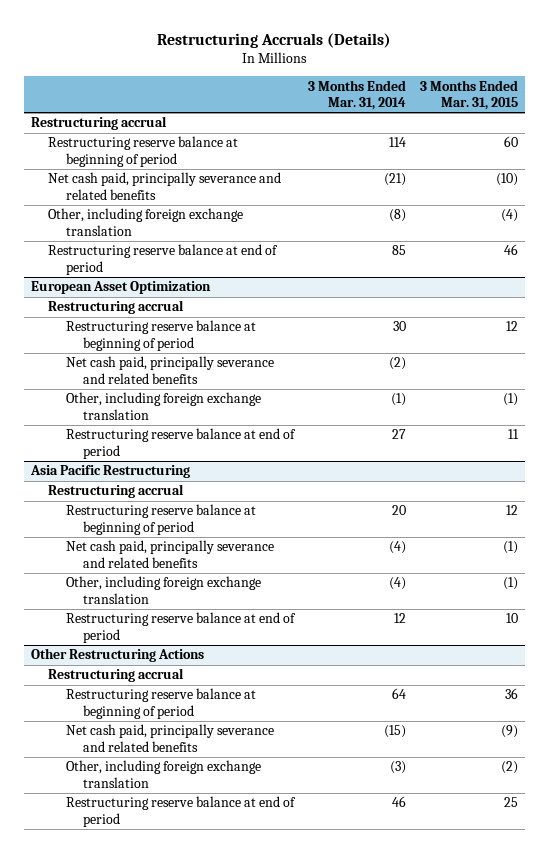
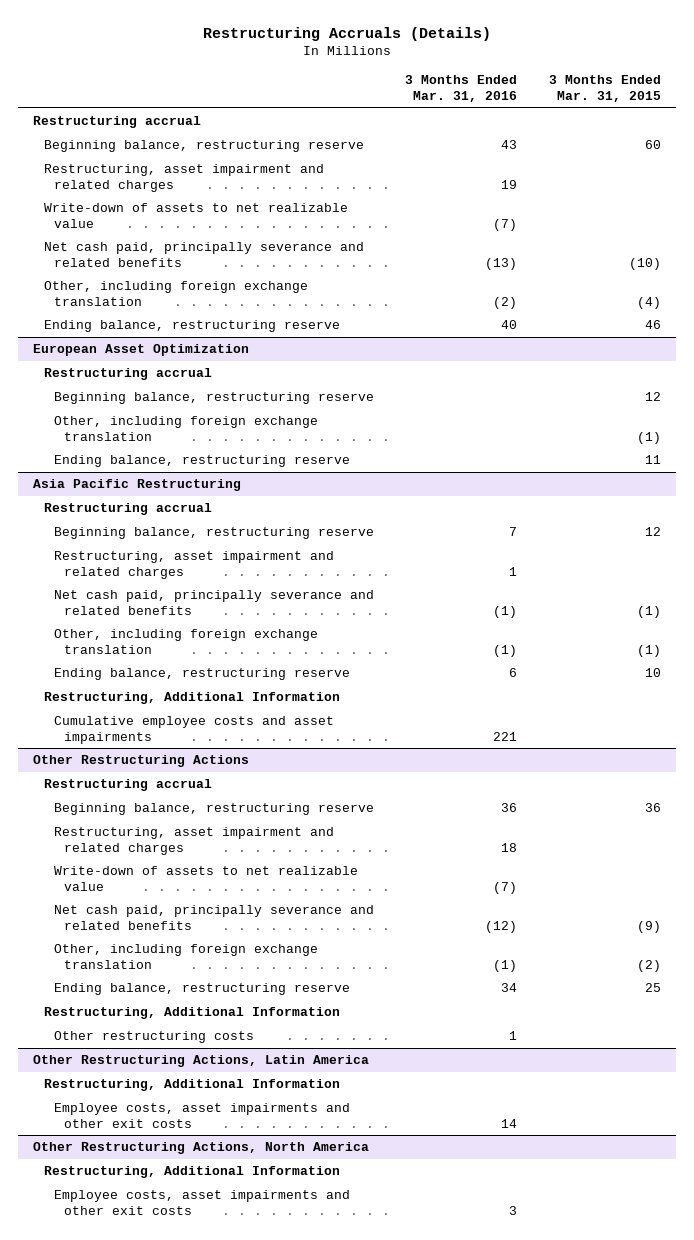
[307,79,406,110] 3 Months Ended Mar. 31, 2014 -> none
none -> [405,75,518,103] 3 Months Ended Mar. 31, 2016
[48,136,239,167] Restructuring reserve balance at beginning of period -> [43,140,364,153] Beginning balance, restructuring reserve
none -> [43,164,324,192] Restructuring, asset impairment and related charges
none -> [43,203,348,228] Write-down of assets to net realizable value
[48,244,279,275] Restructuring reserve balance at end of period -> [43,320,340,333] Ending balance, restructuring reserve
[65,356,274,384] Net cash paid, principally severance and related benefits -> none
[65,320,256,351] Restructuring reserve balance at beginning of period -> [54,392,375,405] Beginning balance, restructuring reserve
[65,428,296,459] Restructuring reserve balance at end of period -> [54,455,351,468] Ending balance, restructuring reserve
[65,504,256,535] Restructuring reserve balance at beginning of period -> [54,527,375,540] Beginning balance, restructuring reserve
none -> [54,551,335,579] Restructuring, asset impairment and related charges
[65,612,296,643] Restructuring reserve balance at end of period -> [54,668,351,681] Ending balance, restructuring reserve
none -> [43,692,340,705] Restructuring, Additional Information
none -> [54,716,335,744] Cumulative employee costs and asset impairments
[65,688,256,719] Restructuring reserve balance at beginning of period -> [54,803,375,816] Beginning balance, restructuring reserve
none -> [54,827,335,855] Restructuring, asset impairment and related charges
none -> [54,866,359,891] Write-down of assets to net realizable value
[65,796,296,827] Restructuring reserve balance at end of period -> [54,983,351,996] Ending balance, restructuring reserve
none -> [43,1007,340,1020] Restructuring, Additional Information
none -> [54,1031,255,1044] Other restructuring costs
none -> [33,1055,370,1068] Other Restructuring Actions, Latin America
none -> [43,1079,340,1092] Restructuring, Additional Information
none -> [54,1103,351,1128] Employee costs, asset impairments and other exit costs
none -> [33,1142,370,1155] Other Restructuring Actions, North America
none -> [43,1166,340,1179] Restructuring, Additional Information
none -> [54,1190,351,1215] Employee costs, asset impairments and other exit costs

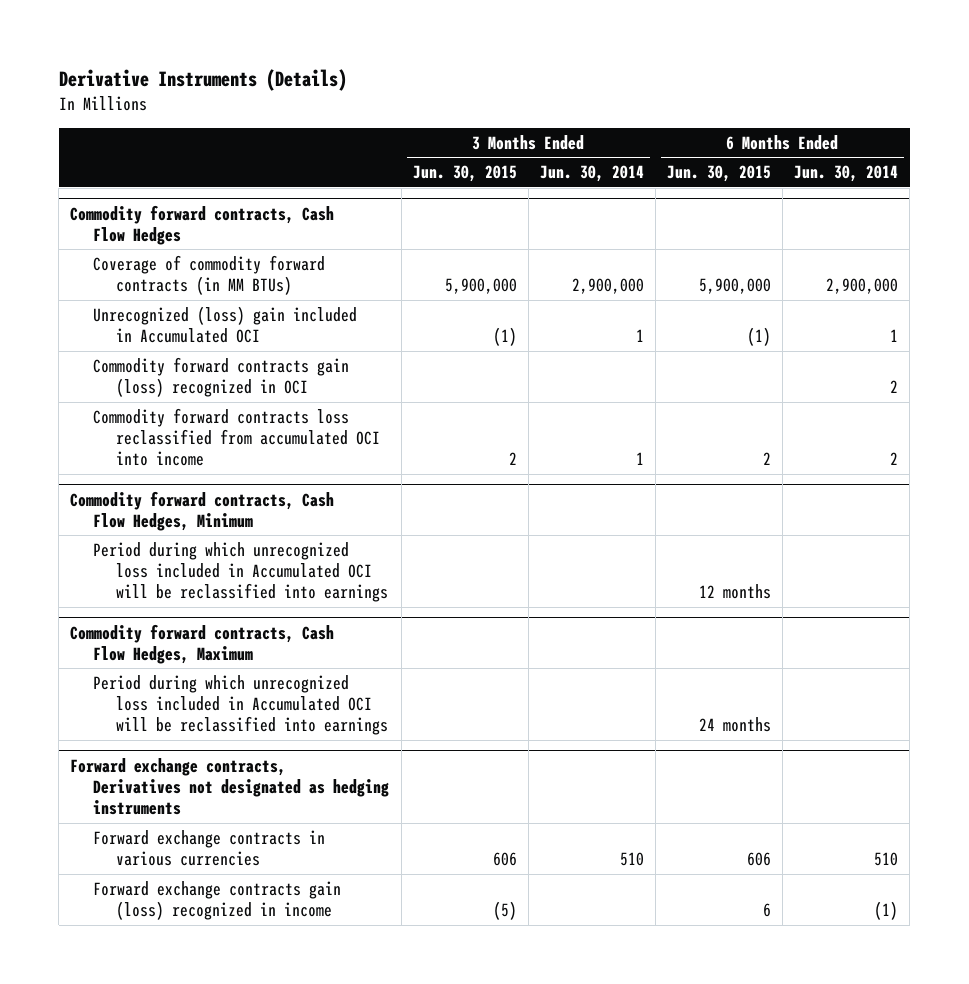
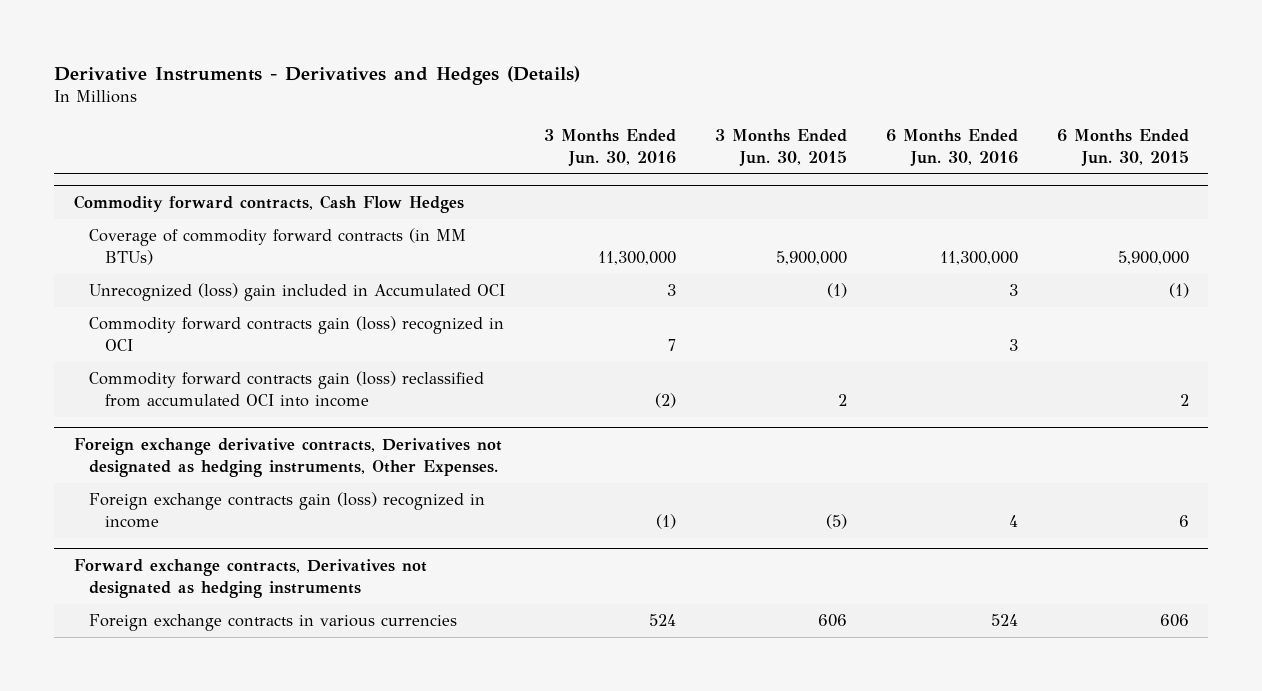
[58,69,347,92] Derivative Instruments (Details) -> [54,66,581,86] Derivative Instruments - Derivatives and Hedges (Details)
[539,165,644,183] Jun. 30, 2014 -> none
[794,165,899,183] Jun. 30, 2014 -> none
none -> [544,129,677,167] 3 Months Ended Jun. 30, 2016
none -> [885,129,1018,167] 6 Months Ended Jun. 30, 2016
[70,490,335,531] Commodity forward contracts, Cash Flow Hedges, Minimum -> none
[93,541,389,603] Period during which unrecognized loss included in Accumulated OCI will be reclassified into earnings -> none
[70,623,335,664] Commodity forward contracts, Cash Flow Hedges, Maximum -> none
[93,674,389,736] Period during which unrecognized loss included in Accumulated OCI will be reclassified into earnings -> none
[93,407,381,467] Commodity forward contracts loss reclassified from accumulated OCI into income -> [89,371,485,407] Commodity forward contracts gain (loss) reclassified from accumulated OCI into income
none -> [73,438,502,477] Foreign exchange derivative contracts, Derivatives not designated as hedging instruments, Other Expenses.
none -> [89,492,486,528] Foreign exchange contracts gain (loss) recognized in income
[93,880,342,921] Forward exchange contracts gain (loss) recognized in income -> none
[93,829,326,867] Forward exchange contracts in various currencies -> [89,614,458,632] Foreign exchange contracts in various currencies

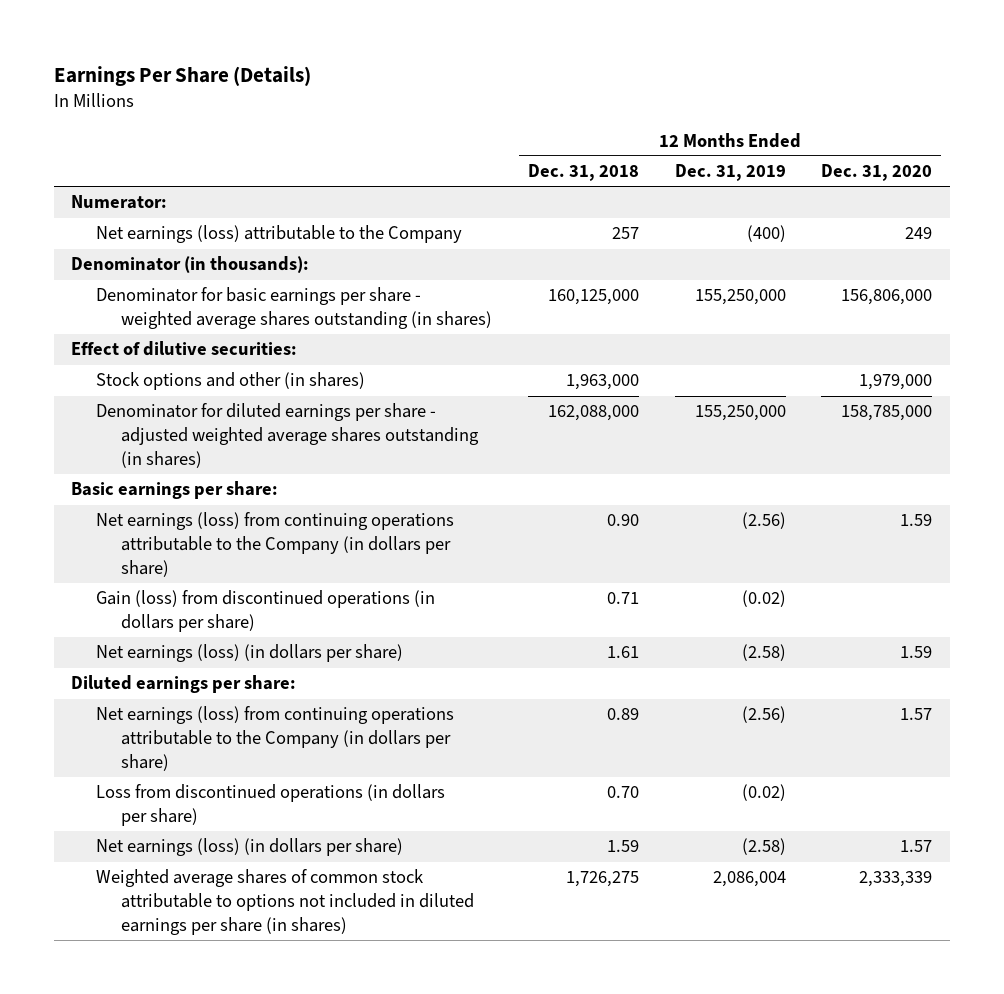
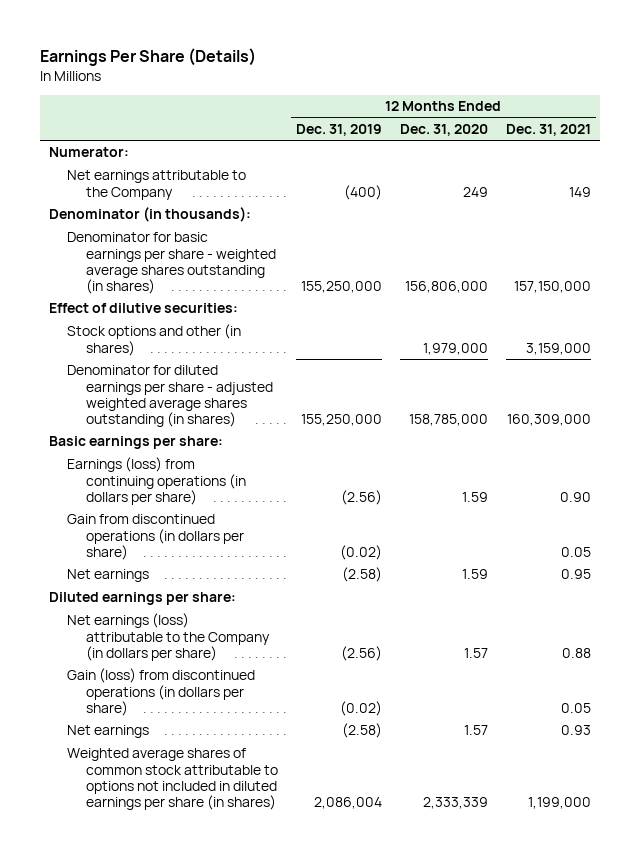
[527,164,639,182] Dec. 31, 2018 -> none
none -> [506,124,592,137] Dec. 31, 2021
[96,225,463,244] Net earnings (loss) attributable to the Company -> [67,170,247,200] Net earnings attributable to the Company
[96,512,455,578] Net earnings (loss) from continuing operations attributable to the Company (in dollars per share) -> [67,457,246,505] Earnings (loss) from continuing operations (in dollars per share)
none -> [67,514,244,560] Gain from discontinued operations (in dollars per share)
[96,644,404,663] Net earnings (loss) (in dollars per share) -> [67,569,150,583] Net earnings
[96,784,446,827] Loss from discontinued operations (in dollars per share) -> none
[96,706,455,772] Net earnings (loss) from continuing operations attributable to the Company (in dollars per share) -> [67,613,270,661] Net earnings (loss) attributable to the Company (in dollars per share)
[96,590,436,633] Gain (loss) from discontinued operations (in dollars per share) -> [67,668,256,716] Gain (loss) from discontinued operations (in dollars per share)
[96,838,404,857] Net earnings (loss) (in dollars per share) -> [67,725,150,739] Net earnings

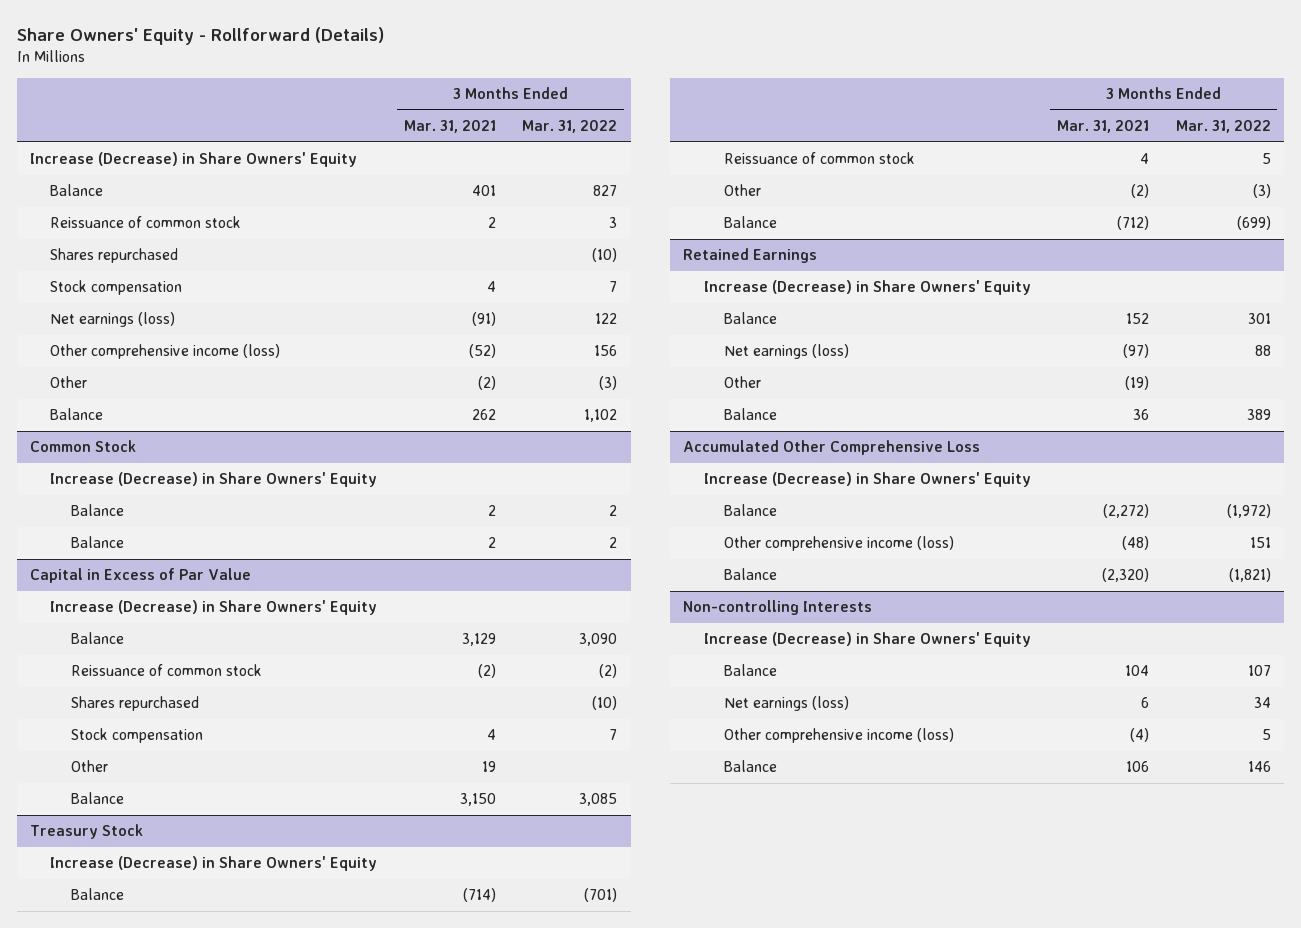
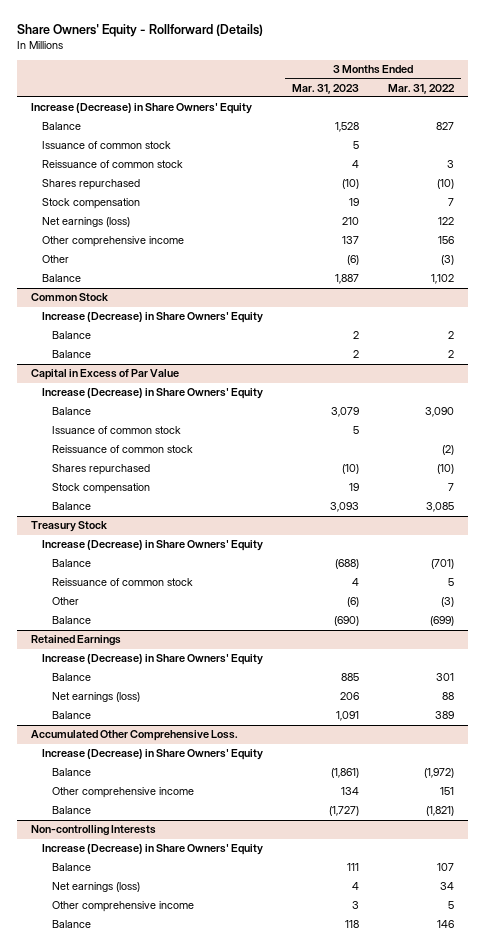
[403,120,496,134] Mar. 31, 2021 -> none
none -> [291,83,359,94] Mar. 31, 2023
none -> [41,141,171,150] Issuance of common stock
[50,344,281,360] Other comprehensive income (loss) -> [41,236,184,248] Other comprehensive income
none -> [52,426,182,435] Issuance of common stock
[70,760,108,773] Other -> none
[723,376,761,389] Other -> none
[683,440,981,456] Accumulated Other Comprehensive Loss -> [31,730,239,742] Accumulated Other Comprehensive Loss.
[723,536,954,552] Other comprehensive income (loss) -> [52,787,195,799] Other comprehensive income
[723,728,954,744] Other comprehensive income (loss) -> [52,901,195,913] Other comprehensive income

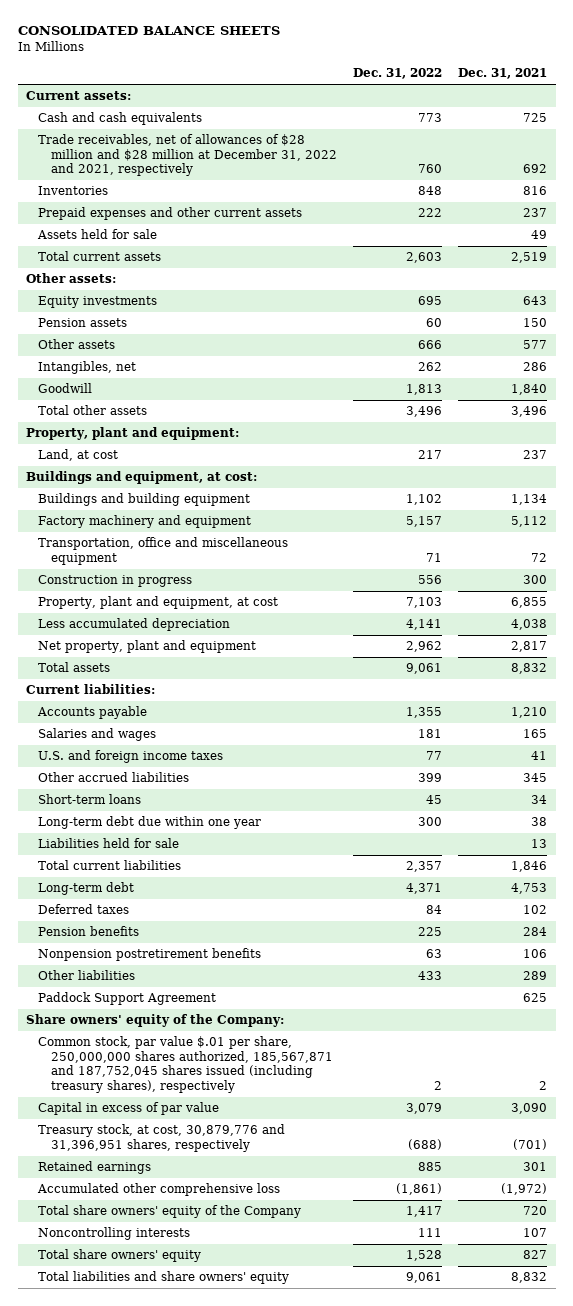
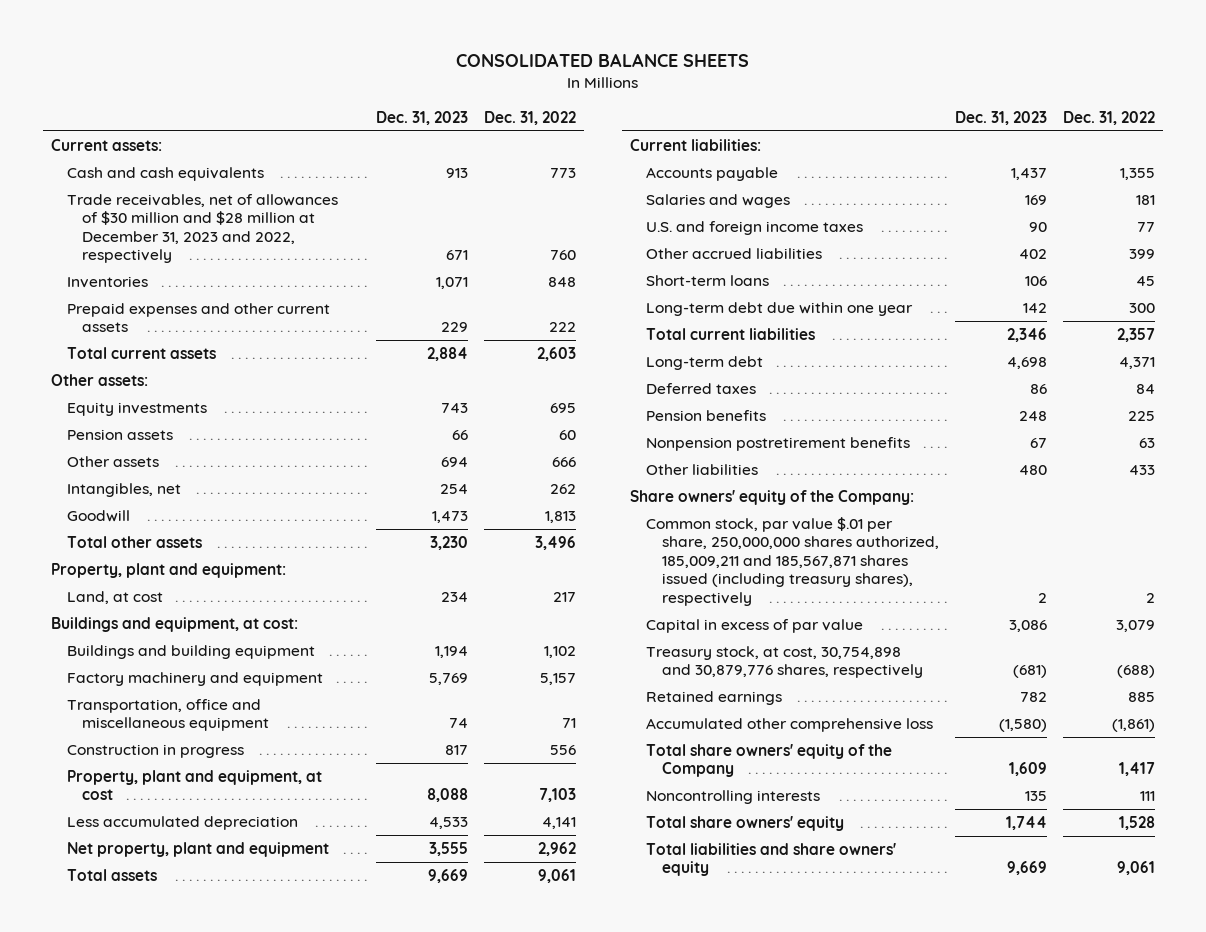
[458,68,548,80] Dec. 31, 2021 -> none
none -> [375,110,468,125] Dec. 31, 2023
[38,134,337,177] Trade receivables, net of allowances of $28 million and $28 million at December 31, 2022 and 2021, respectively -> [66,193,338,264] Trade receivables, net of allowances of $30 million and $28 million at December 31, 2023 and 2022, respectively
[37,229,158,240] Assets held for sale -> none
[38,838,180,849] Liabilities held for sale -> none
[38,992,217,1006] Paddock Support Agreement -> none
[38,1036,333,1093] Common stock, par value $.01 per share, 250,000,000 shares authorized, 185,567,871 and 187,752,045 shares issued (including treasury shares), respectively -> [646,516,939,606] Common stock, par value $.01 per share, 250,000,000 shares authorized, 185,009,211 and 185,567,871 shares issued (including treasury shares), respectively
[38,1124,286,1152] Treasury stock, at cost, 30,879,776 and 31,396,951 shares, respectively -> [646,645,923,679] Treasury stock, at cost, 30,754,898 and 30,879,776 shares, respectively

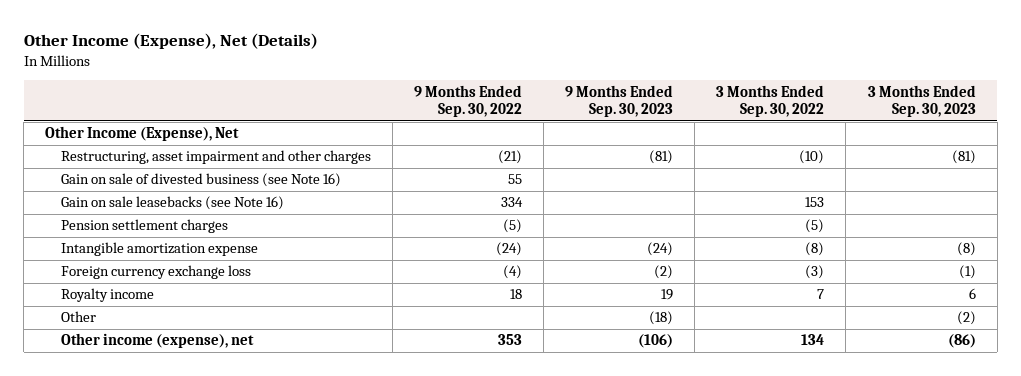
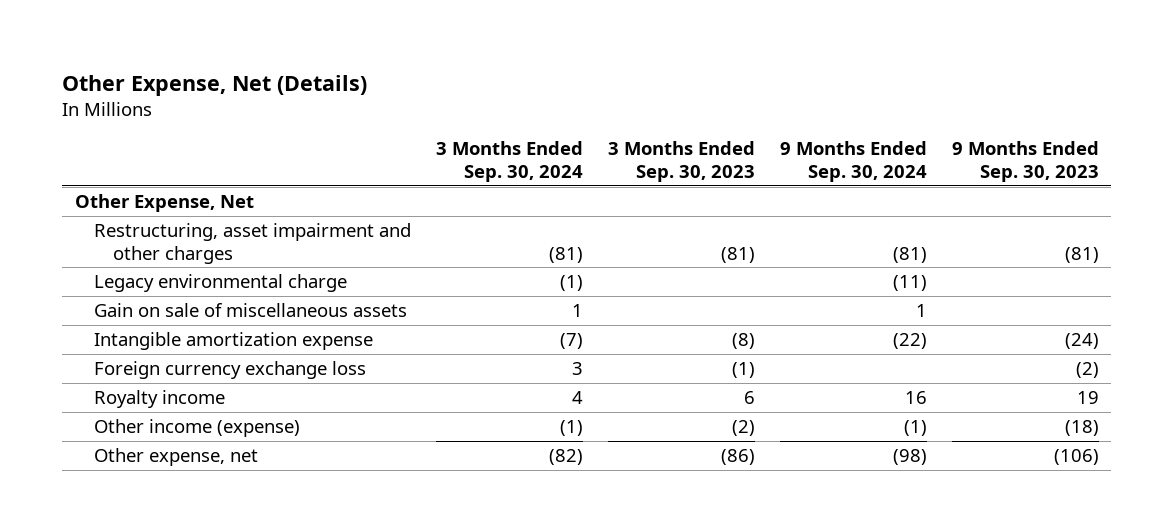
[23,33,318,50] Other Income (Expense), Net (Details) -> [62,74,368,96] Other Expense, Net (Details)
[414,84,523,118] 9 Months Ended Sep. 30, 2022 -> none
[716,84,825,118] 3 Months Ended Sep. 30, 2022 -> none
none -> [435,141,583,182] 3 Months Ended Sep. 30, 2024
none -> [779,141,927,182] 9 Months Ended Sep. 30, 2024
[45,126,240,142] Other Income (Expense), Net -> [74,194,254,213] Other Expense, Net
[61,173,342,188] Gain on sale of divested business (see Note 16) -> none
[61,196,285,211] Gain on sale leasebacks (see Note 16) -> none
[61,219,229,234] Pension settlement charges -> none
none -> [93,274,347,293] Legacy environmental charge
none -> [93,303,407,318] Gain on sale of miscellaneous assets
[61,311,97,323] Other -> [93,419,300,438] Other income (expense)
[61,333,255,349] Other income (expense), net -> [93,448,258,467] Other expense, net

